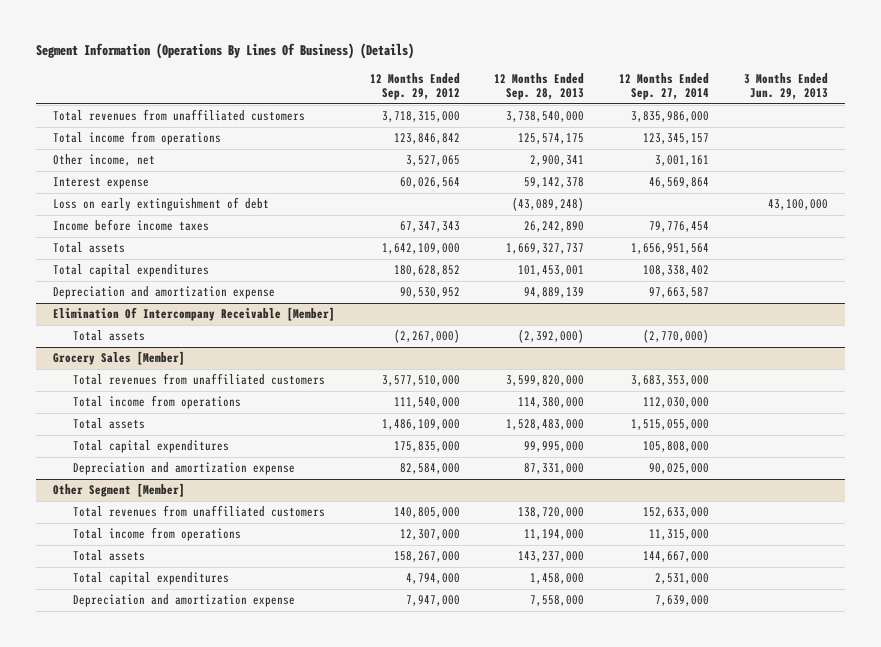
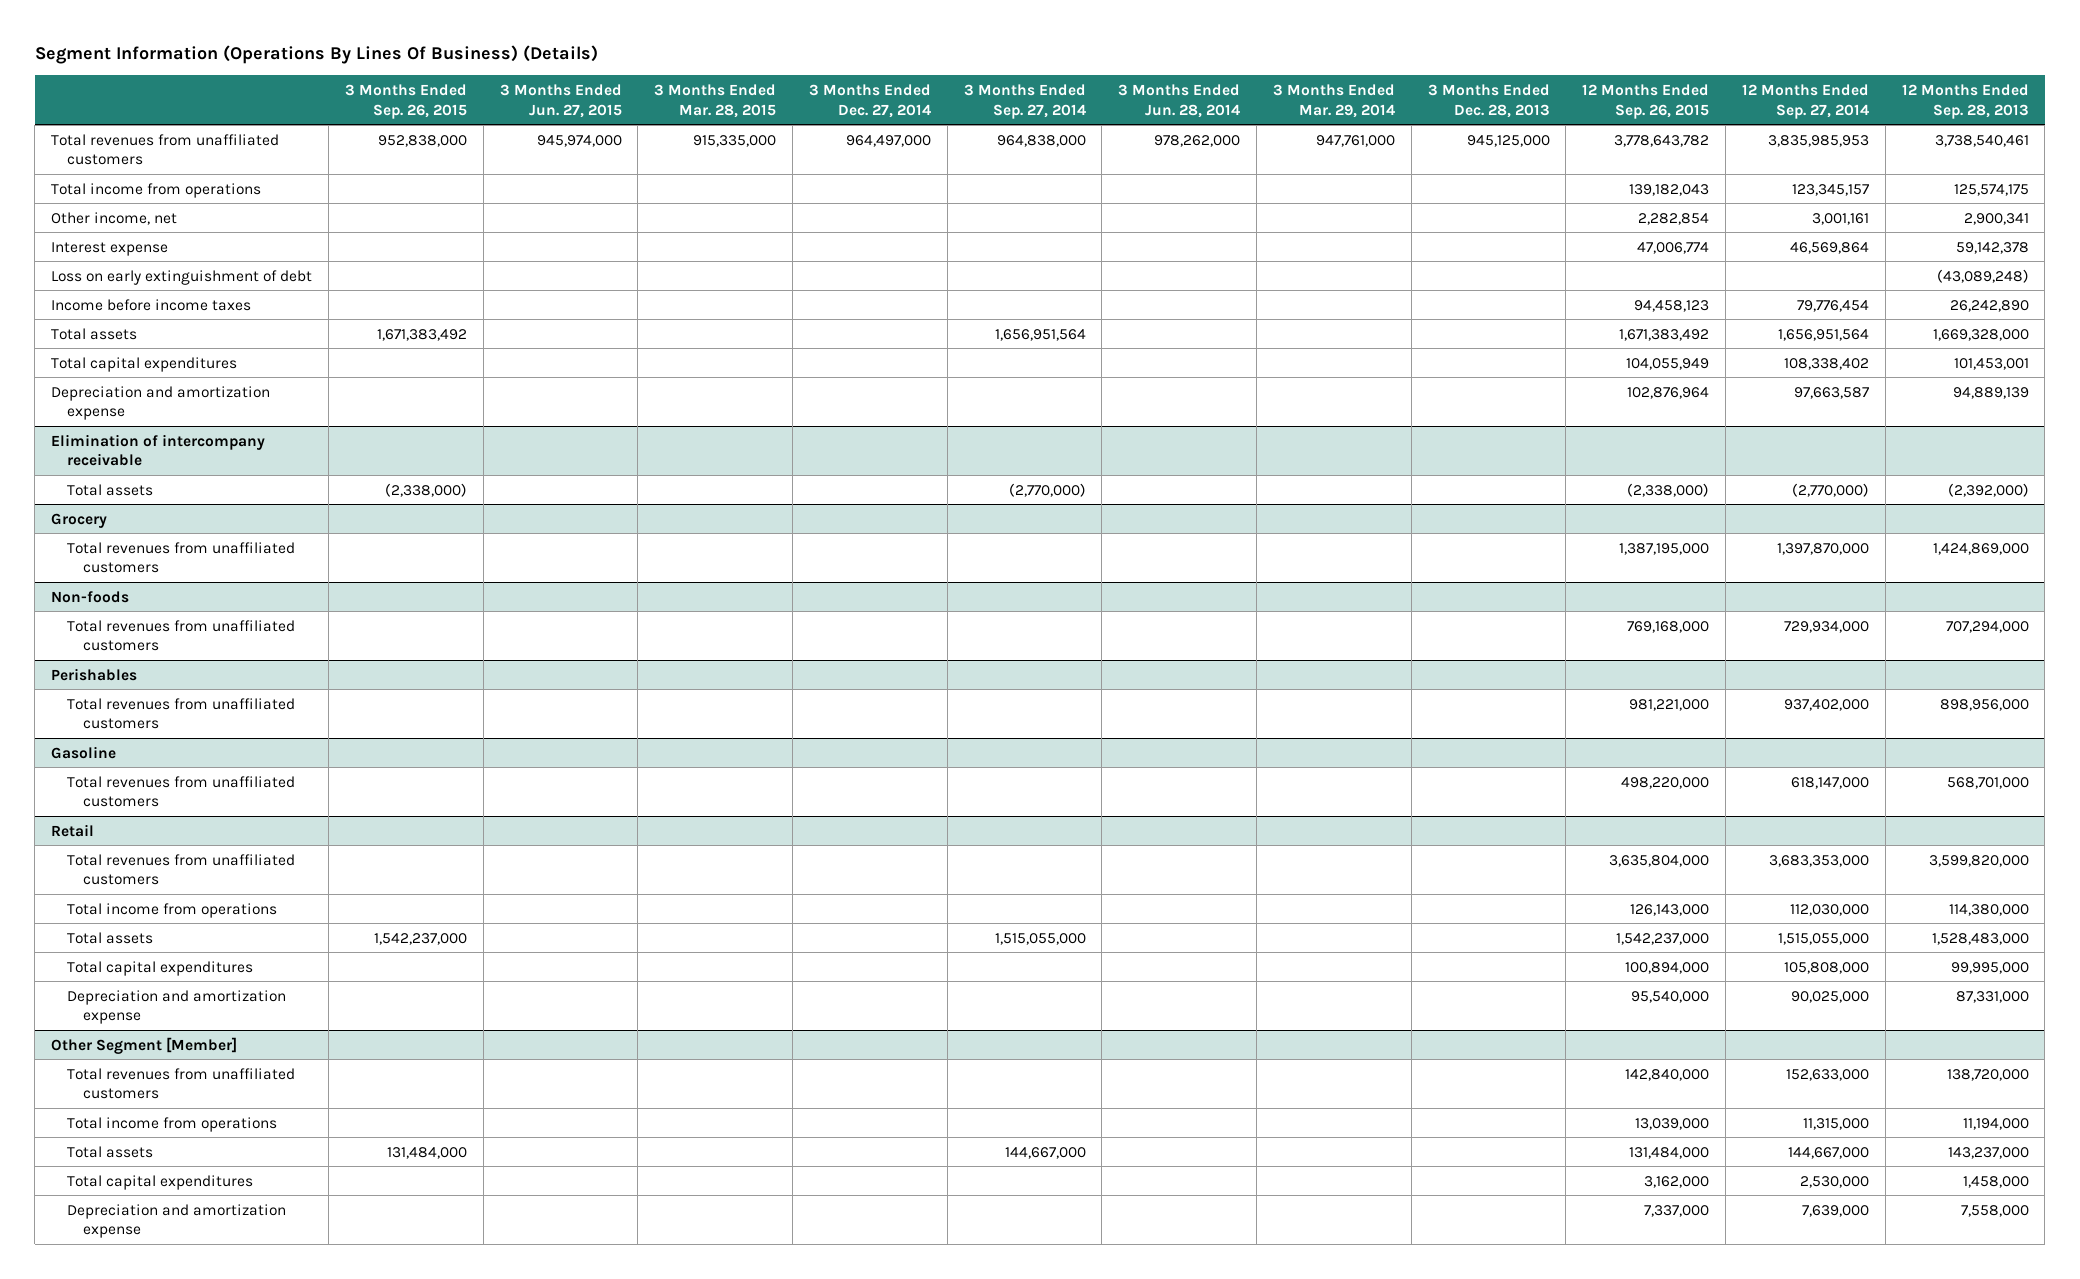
[369,72,460,101] 12 Months Ended Sep. 29, 2012 -> none
[743,72,828,101] 3 Months Ended Jun. 29, 2013 -> none
none -> [344,83,467,119] 3 Months Ended Sep. 26, 2015
none -> [499,83,622,118] 3 Months Ended Jun. 27, 2015
none -> [654,83,777,118] 3 Months Ended Mar. 28, 2015
none -> [808,83,931,118] 3 Months Ended Dec. 27, 2014
none -> [963,83,1086,119] 3 Months Ended Sep. 27, 2014
none -> [1118,83,1241,118] 3 Months Ended Jun. 28, 2014
none -> [1272,83,1395,118] 3 Months Ended Mar. 29, 2014
none -> [1427,83,1550,118] 3 Months Ended Dec. 28, 2013
none -> [1582,83,1710,119] 12 Months Ended Sep. 26, 2015
[506,111,585,123] 3,738,540,000 -> [1934,134,2029,147] 3,738,540,461
[631,111,710,123] 3,835,986,000 -> [1767,134,1869,147] 3,835,985,953
[506,243,585,255] 1,669,327,737 -> [1932,328,2029,341] 1,669,328,000
[53,307,336,322] Elimination Of Intercompany Receivable [Member] -> [51,433,266,467] Elimination of intercompany receivable
[53,351,186,366] Grocery Sales [Member] -> none
none -> [51,512,108,528] Grocery
none -> [67,541,296,574] Total revenues from unaffiliated customers
none -> [51,590,130,603] Non-foods
none -> [67,619,296,652] Total revenues from unaffiliated customers
none -> [51,667,138,681] Perishables
none -> [67,697,296,730] Total revenues from unaffiliated customers
none -> [51,745,117,759] Gasoline
none -> [67,775,296,808] Total revenues from unaffiliated customers
none -> [51,823,95,837] Retail
[655,573,710,585] 2,531,000 -> [1799,1175,1869,1188] 2,530,000

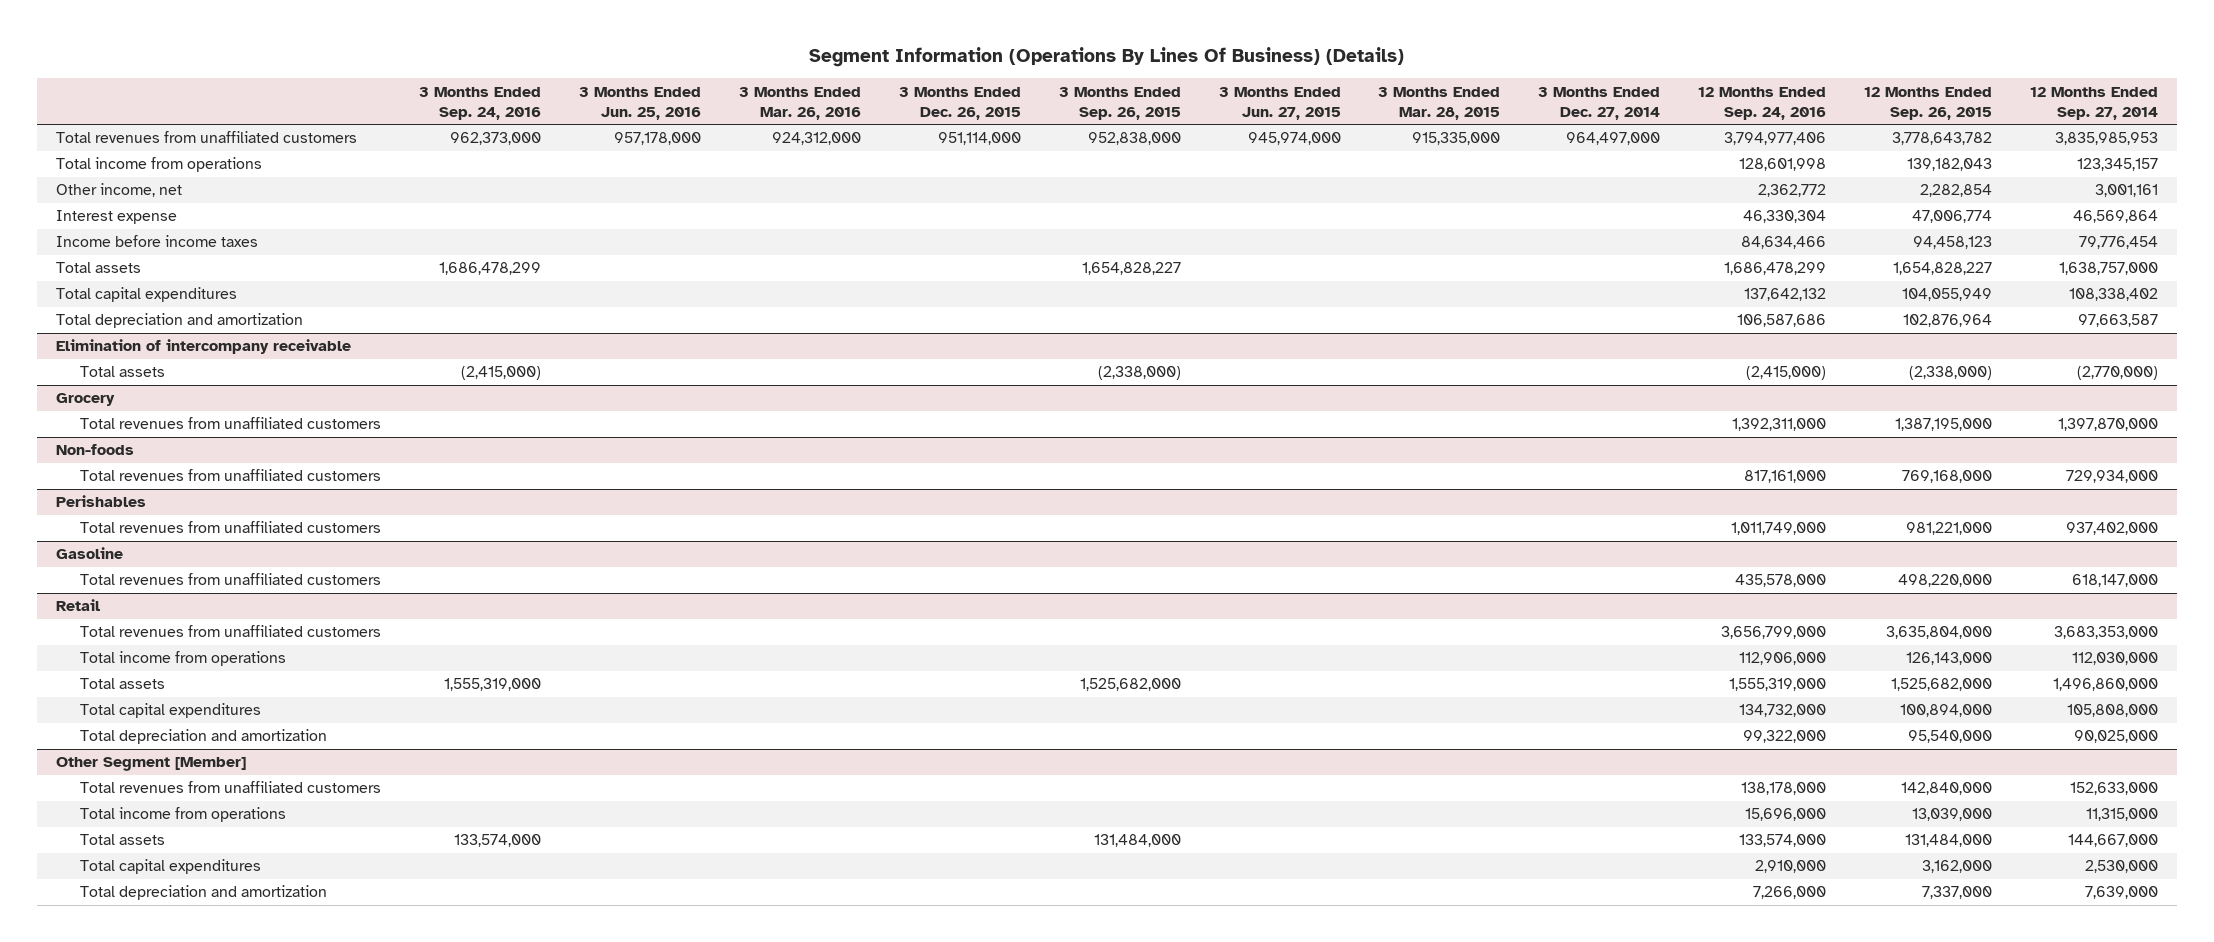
[963,83,1086,119] 3 Months Ended Sep. 27, 2014 -> none
[1118,83,1241,118] 3 Months Ended Jun. 28, 2014 -> none
[1272,83,1395,118] 3 Months Ended Mar. 29, 2014 -> none
[1427,83,1550,118] 3 Months Ended Dec. 28, 2013 -> none
[1901,83,2029,119] 12 Months Ended Sep. 28, 2013 -> none
none -> [418,86,541,120] 3 Months Ended Sep. 24, 2016
none -> [578,86,701,120] 3 Months Ended Jun. 25, 2016
none -> [738,86,861,120] 3 Months Ended Mar. 26, 2016
none -> [898,86,1021,120] 3 Months Ended Dec. 26, 2015
none -> [1698,86,1827,120] 12 Months Ended Sep. 24, 2016
[51,269,313,285] Loss on early extinguishment of debt -> none
[376,328,467,341] 1,671,383,492 -> [1081,262,1181,276] 1,654,828,227
[1619,328,1710,341] 1,671,383,492 -> [1893,262,1993,276] 1,654,828,227
[1777,328,1869,341] 1,656,951,564 -> [2059,262,2159,276] 1,638,757,000
[51,385,271,421] Depreciation and amortization expense -> [56,313,304,329] Total depreciation and amortization
[373,932,467,945] 1,542,237,000 -> [1079,678,1181,692] 1,525,682,000
[1616,932,1710,945] 1,542,237,000 -> [1891,678,1993,692] 1,525,682,000
[1777,932,1869,945] 1,515,055,000 -> [2053,678,2159,692] 1,496,860,000
[67,989,287,1025] Depreciation and amortization expense -> [79,729,327,745] Total depreciation and amortization
[67,1203,287,1239] Depreciation and amortization expense -> [79,885,327,901] Total depreciation and amortization

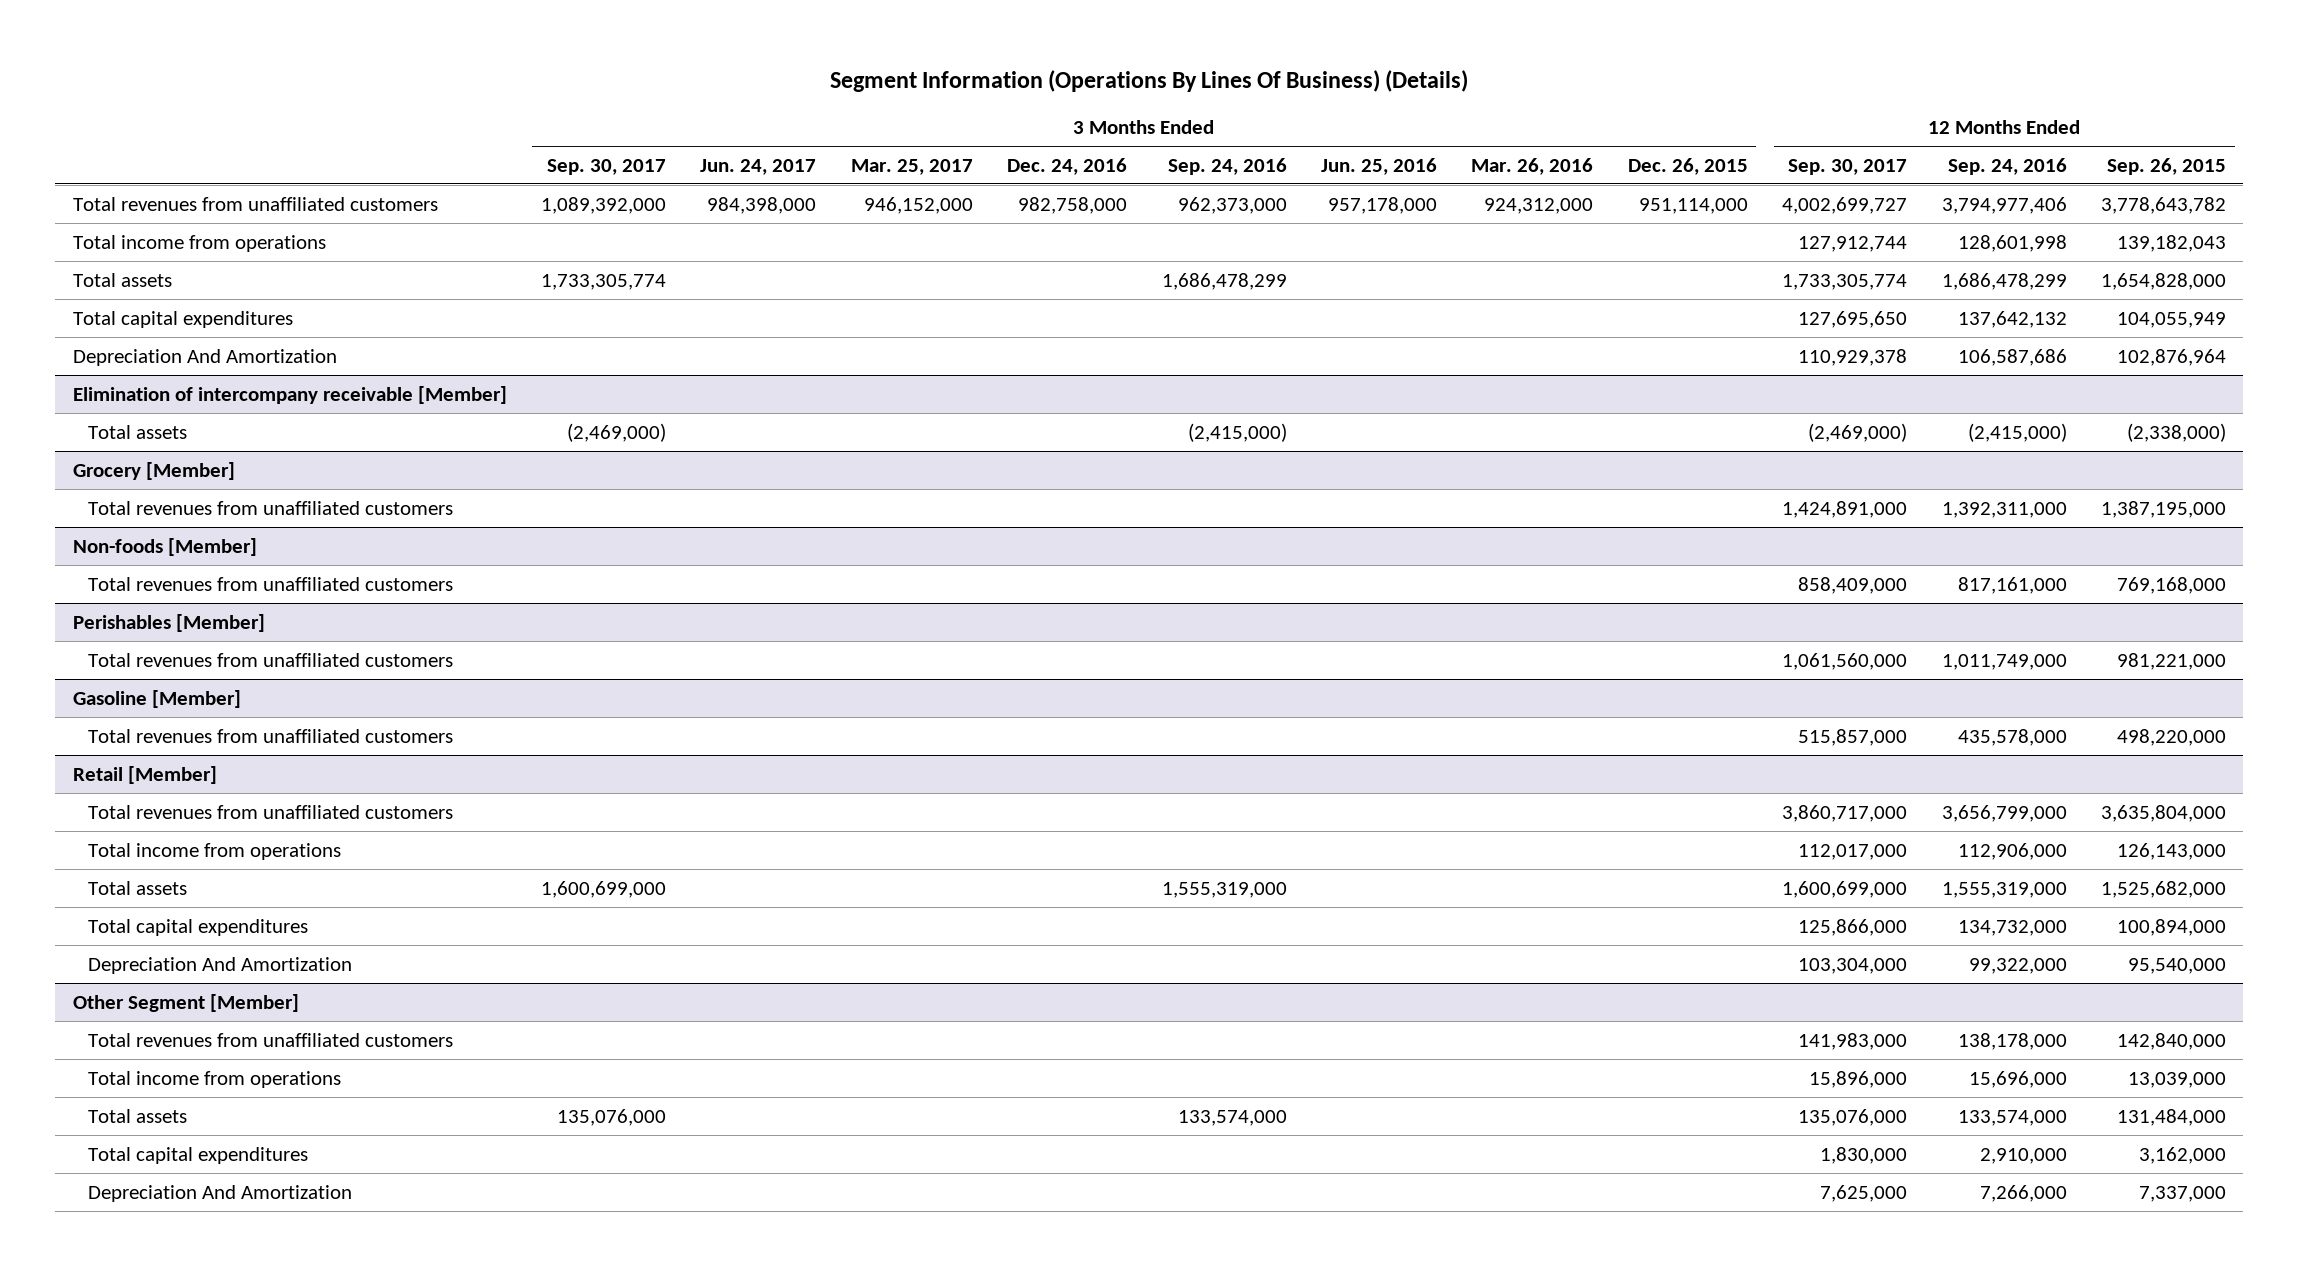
[1058,86,1181,120] 3 Months Ended Sep. 26, 2015 -> none
[1218,86,1341,120] 3 Months Ended Jun. 27, 2015 -> none
[1378,86,1501,120] 3 Months Ended Mar. 28, 2015 -> none
[1538,86,1661,120] 3 Months Ended Dec. 27, 2014 -> none
[2030,86,2159,120] 12 Months Ended Sep. 27, 2014 -> none
none -> [547,158,667,175] Sep. 30, 2017
none -> [700,158,817,175] Jun. 24, 2017
none -> [850,158,973,175] Mar. 25, 2017
none -> [1007,157,1128,175] Dec. 24, 2016
none -> [1788,158,1908,175] Sep. 30, 2017
[56,183,183,198] Other income, net -> none
[56,210,178,225] Interest expense -> none
[56,235,259,248] Income before income taxes -> none
[1893,262,1993,276] 1,654,828,227 -> [2100,272,2226,290] 1,654,828,000
[56,313,304,329] Total depreciation and amortization -> [72,348,337,366] Depreciation And Amortization
[56,339,352,355] Elimination of intercompany receivable -> [72,385,507,404] Elimination of intercompany receivable [Member]
[56,393,116,407] Grocery -> [72,461,235,480] Grocery [Member]
[56,444,135,456] Non-foods -> [72,537,257,556] Non-foods [Member]
[56,495,147,508] Perishables -> [72,613,265,632] Perishables [Member]
[56,547,124,560] Gasoline -> [72,689,241,708] Gasoline [Member]
[56,599,101,612] Retail -> [72,765,217,784] Retail [Member]
[79,729,327,745] Total depreciation and amortization -> [87,956,352,974] Depreciation And Amortization
[79,885,327,901] Total depreciation and amortization -> [87,1184,352,1202] Depreciation And Amortization

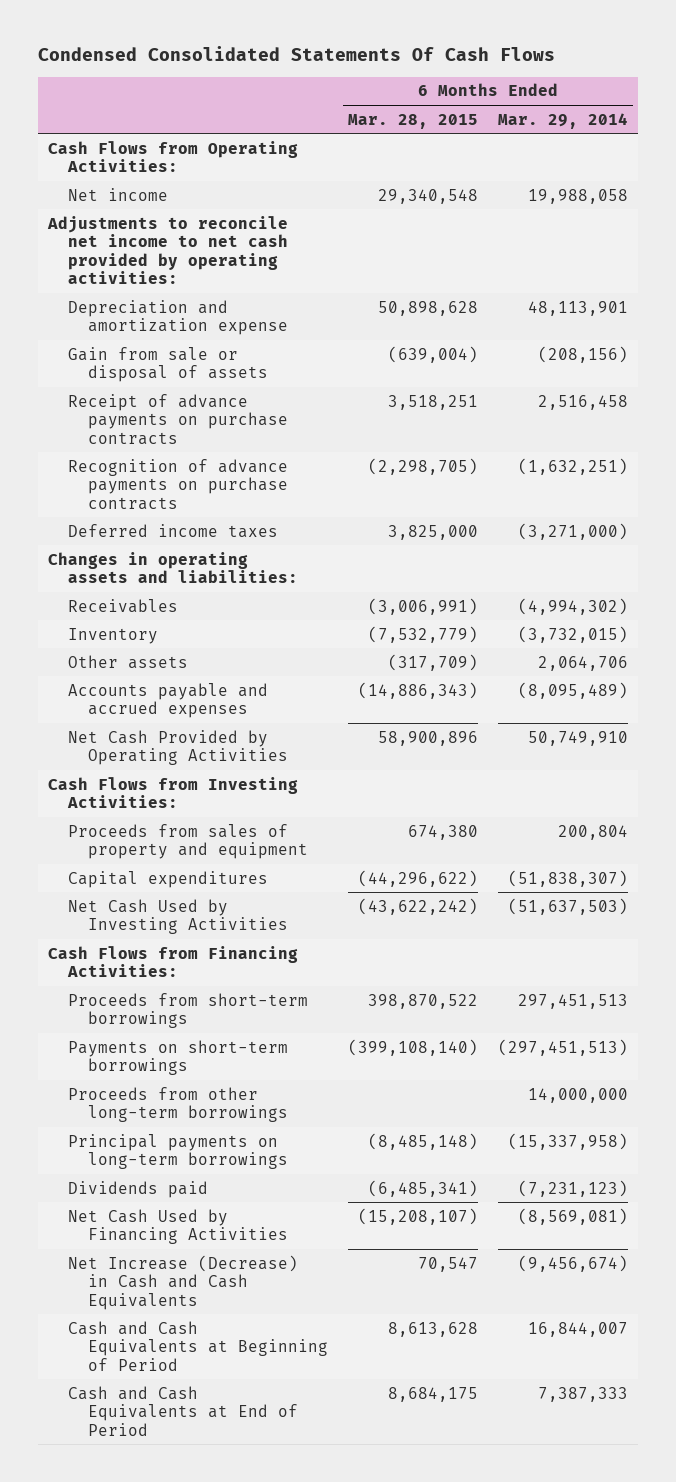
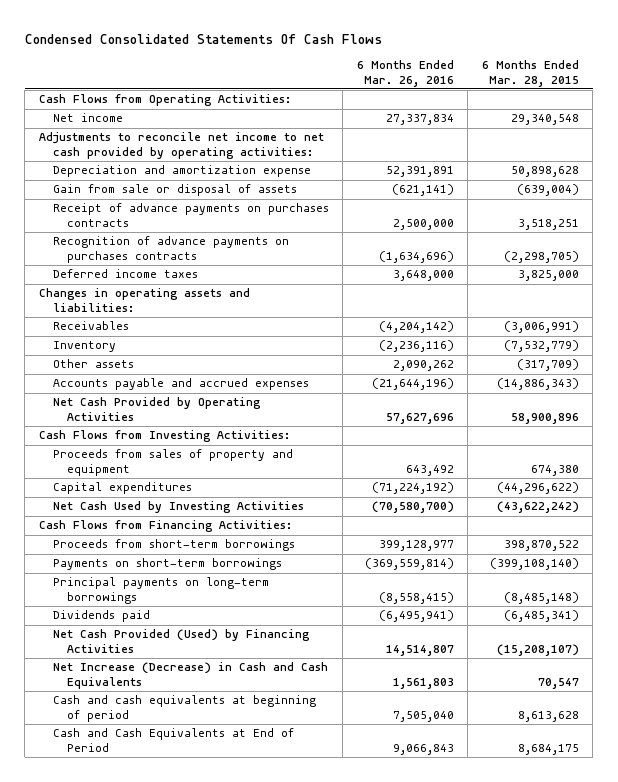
[498,112,629,129] Mar. 29, 2014 -> none
none -> [356,60,454,87] 6 Months Ended Mar. 26, 2016
[67,393,289,445] Receipt of advance payments on purchase contracts -> [52,203,329,227] Receipt of advance payments on purchases contracts
[67,458,289,510] Recognition of advance payments on purchase contracts -> [52,236,289,263] Recognition of advance payments on purchases contracts
[67,1086,289,1123] Proceeds from other long-term borrowings -> none
[67,1208,289,1245] Net Cash Used by Financing Activities -> [52,629,310,653] Net Cash Provided (Used) by Financing Activities
[67,1320,329,1371] Cash and Cash Equivalents at Beginning of Period -> [52,695,316,722] Cash and cash equivalents at beginning of period

